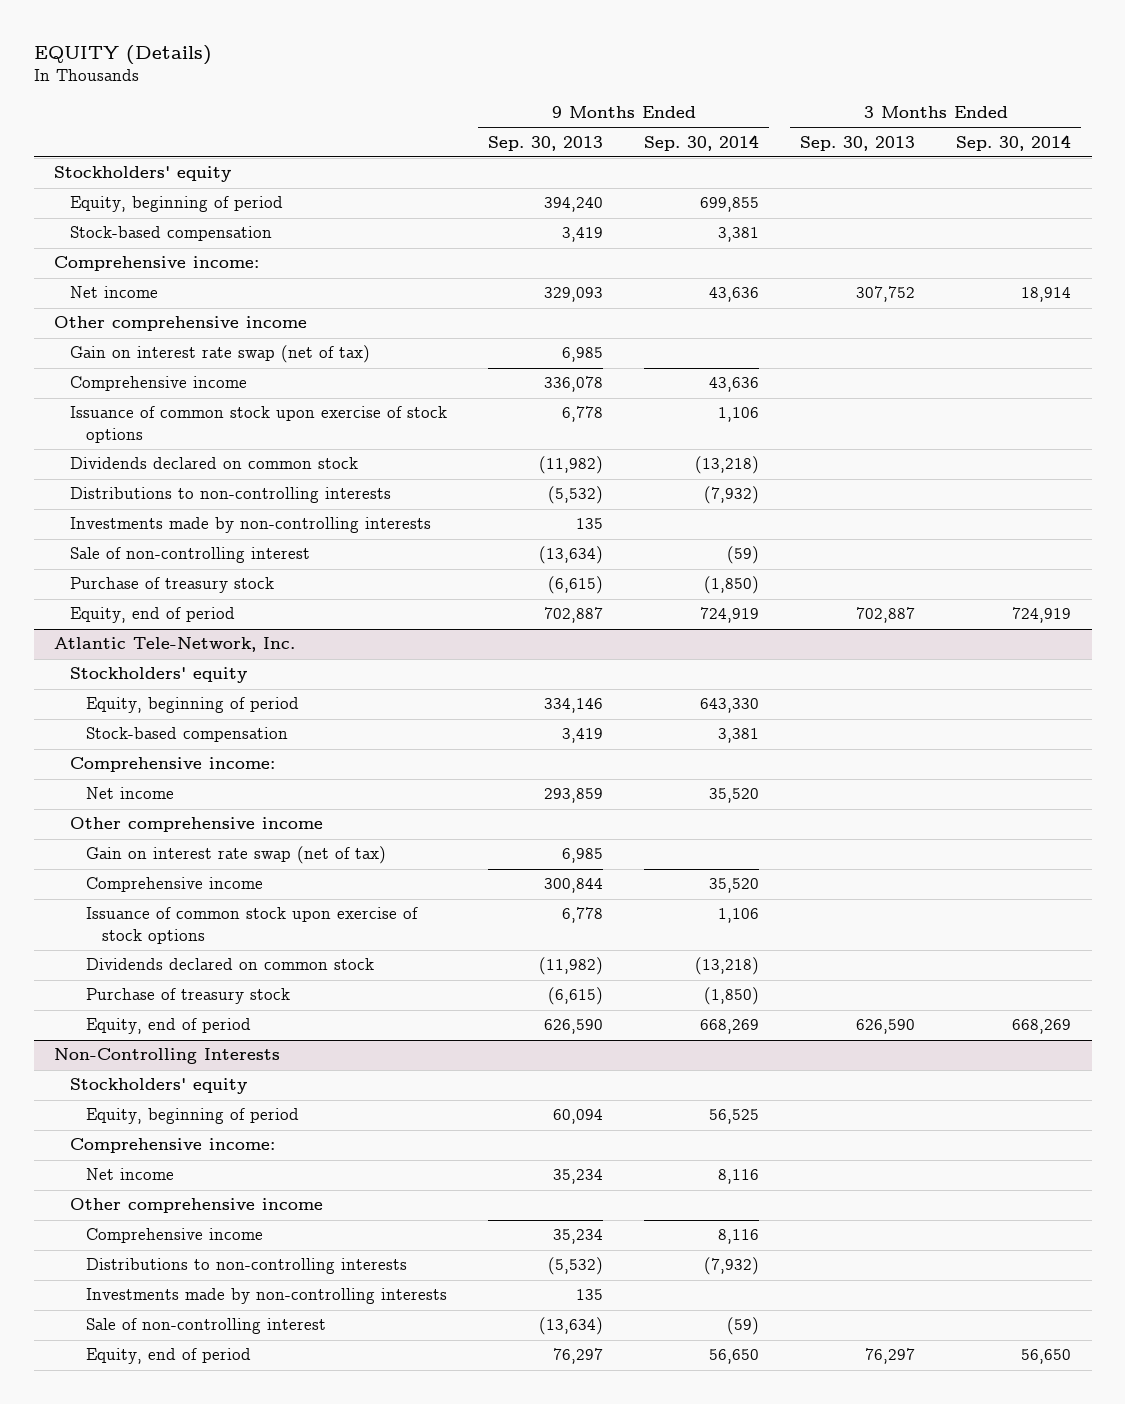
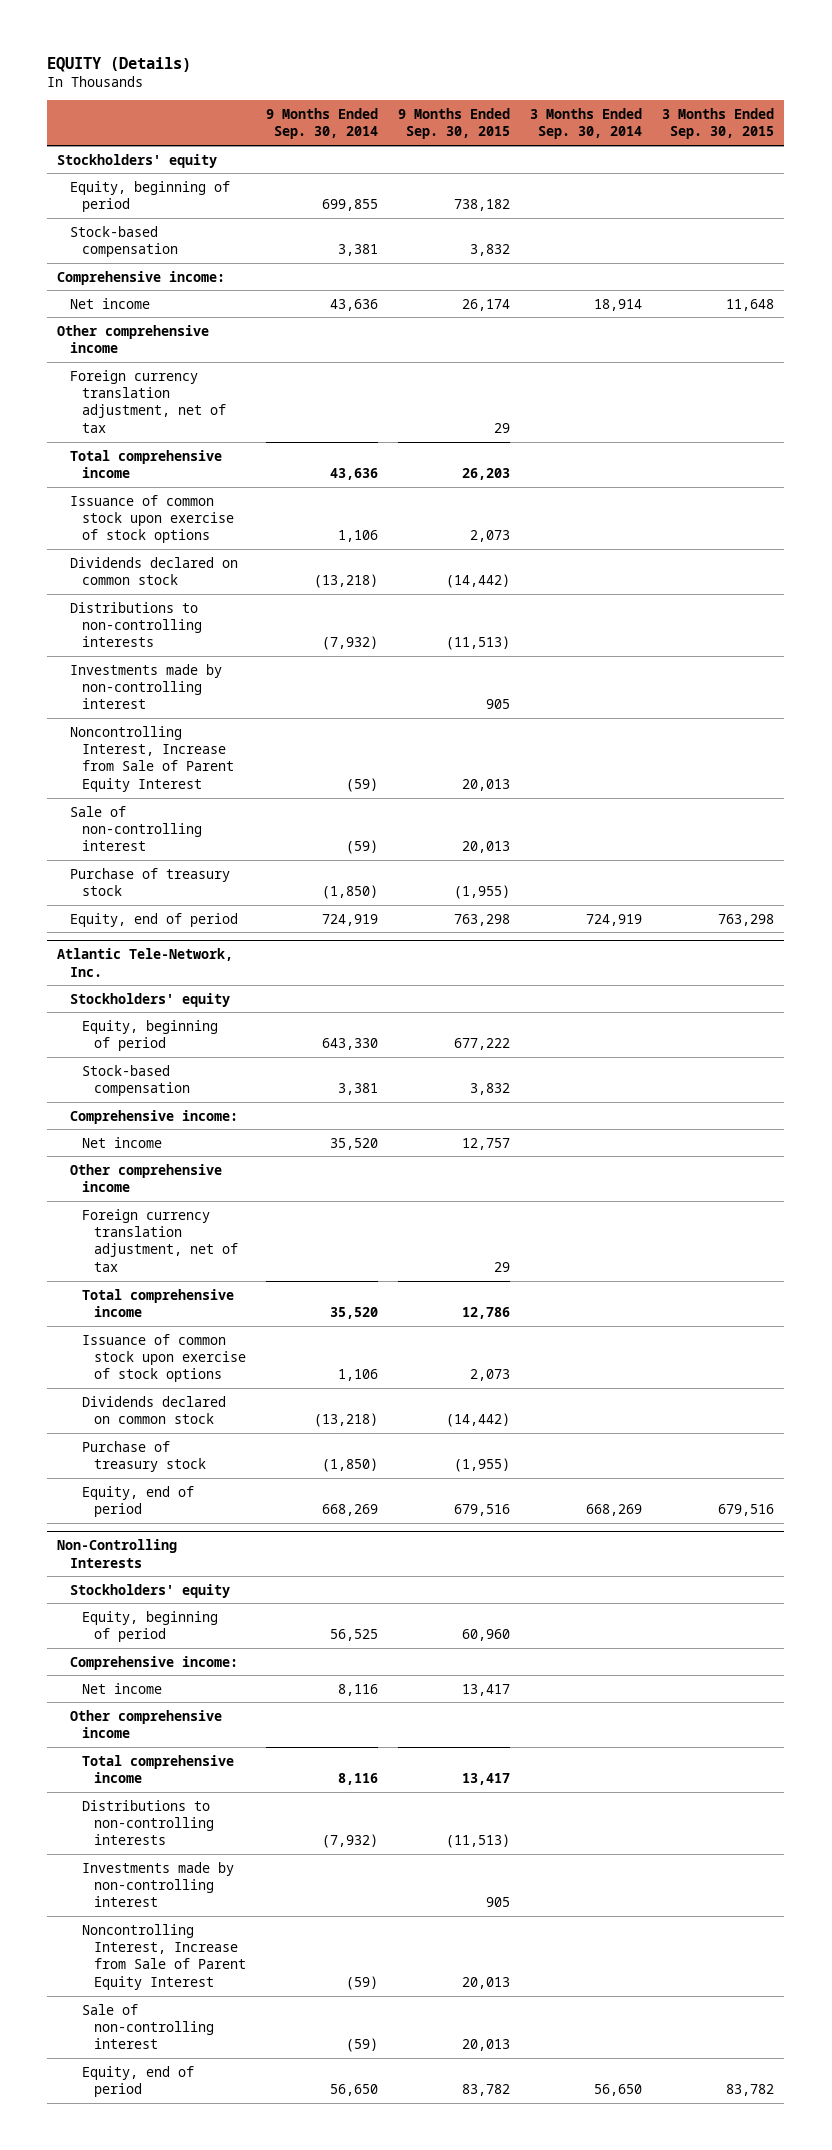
[488,135,604,151] Sep. 30, 2013 -> none
[800,135,916,151] Sep. 30, 2013 -> none
none -> [398,107,511,140] 9 Months Ended Sep. 30, 2015
none -> [662,107,775,140] 3 Months Ended Sep. 30, 2015
[70,345,371,364] Gain on interest rate swap (net of tax) -> none
none -> [69,369,227,433] Foreign currency translation adjustment, net of tax
[70,376,248,392] Comprehensive income -> [69,449,222,478] Total comprehensive income
[70,517,432,534] Investments made by non-controlling interests -> [69,663,222,710] Investments made by non-controlling interest
none -> [69,725,235,792] Noncontrolling Interest, Increase from Sale of Parent Equity Interest
[86,846,387,865] Gain on interest rate swap (net of tax) -> none
none -> [82,1208,239,1272] Foreign currency translation adjustment, net of tax
[86,877,264,893] Comprehensive income -> [82,1288,235,1317] Total comprehensive income
[86,1228,264,1244] Comprehensive income -> [82,1754,235,1783] Total comprehensive income
[86,1288,448,1305] Investments made by non-controlling interests -> [82,1861,235,1908] Investments made by non-controlling interest
none -> [82,1923,247,1990] Noncontrolling Interest, Increase from Sale of Parent Equity Interest

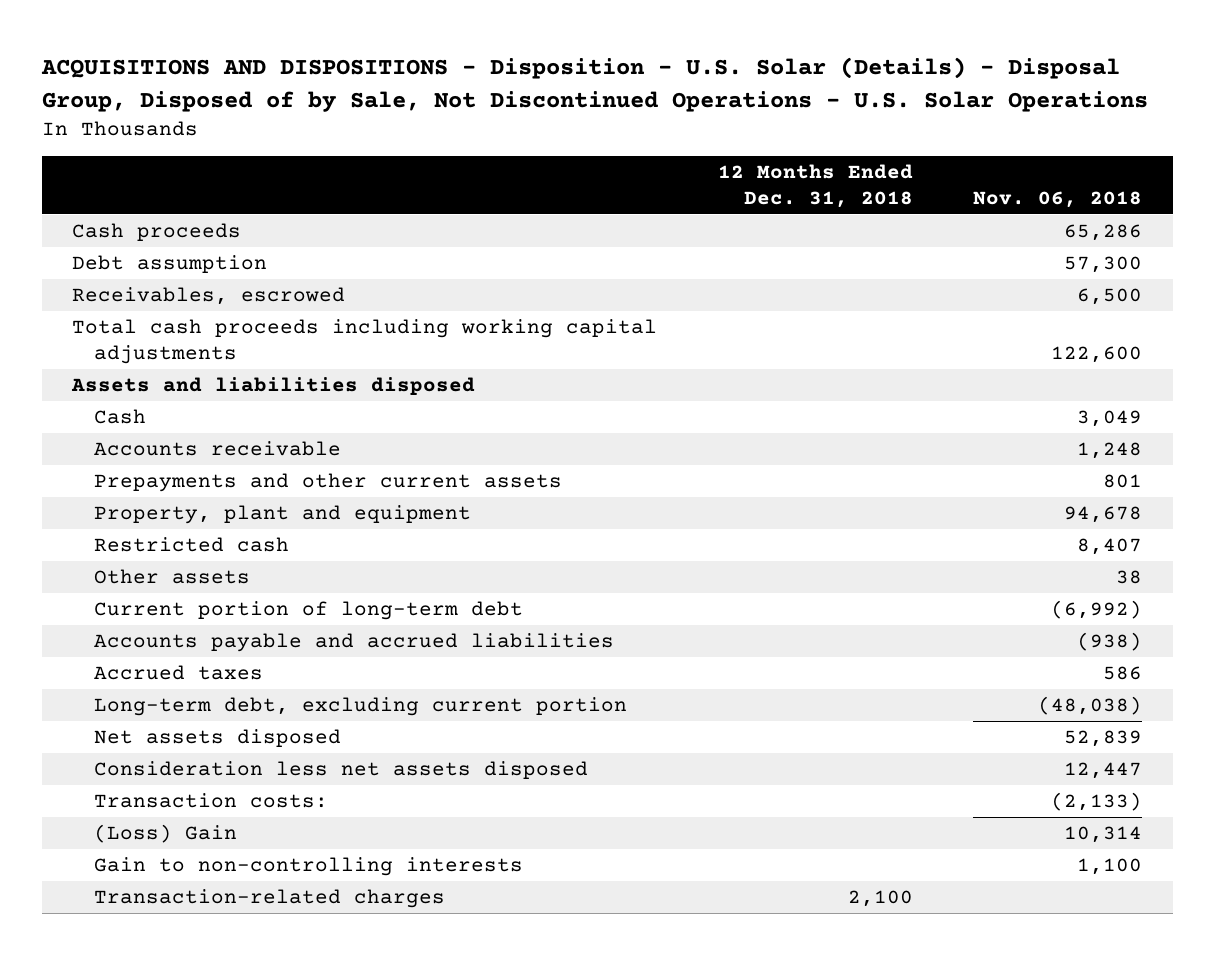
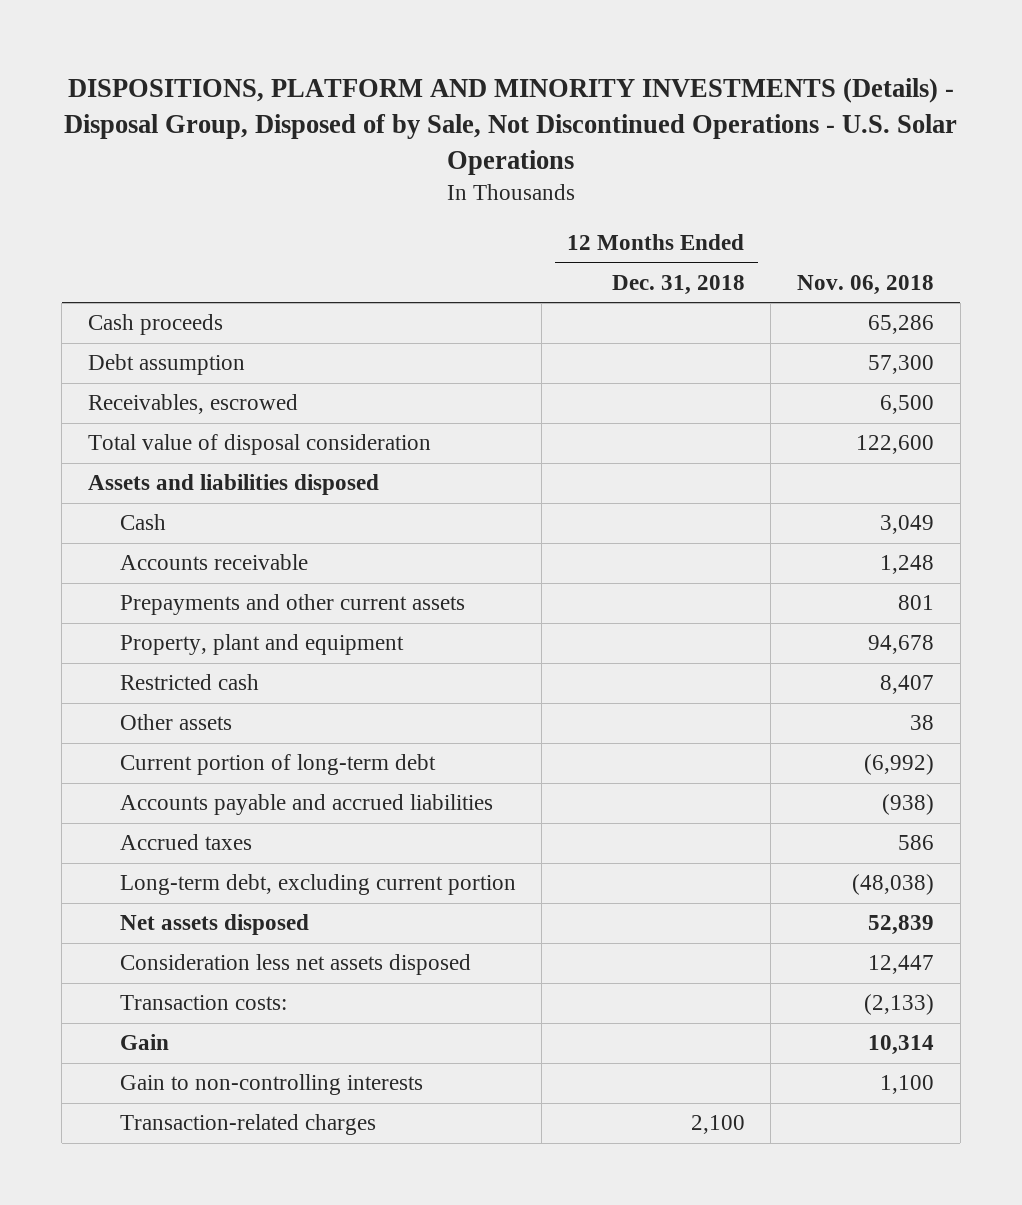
[41,57,1149,112] ACQUISITIONS AND DISPOSITIONS - Disposition - U.S. Solar (Details) - Disposal Group, Disposed of by Sale, Not Discontinued Operations - U.S. Solar Operations -> [63,78,957,175] DISPOSITIONS, PLATFORM AND MINORITY INVESTMENTS (Details) - Disposal Group, Disposed of by Sale, Not Discontinued Operations - U.S. Solar Operations
[72,319,658,365] Total cash proceeds including working capital adjustments -> [87,434,431,456] Total value of disposal consideration
[93,824,237,844] (Loss) Gain -> [119,1034,169,1051] Gain

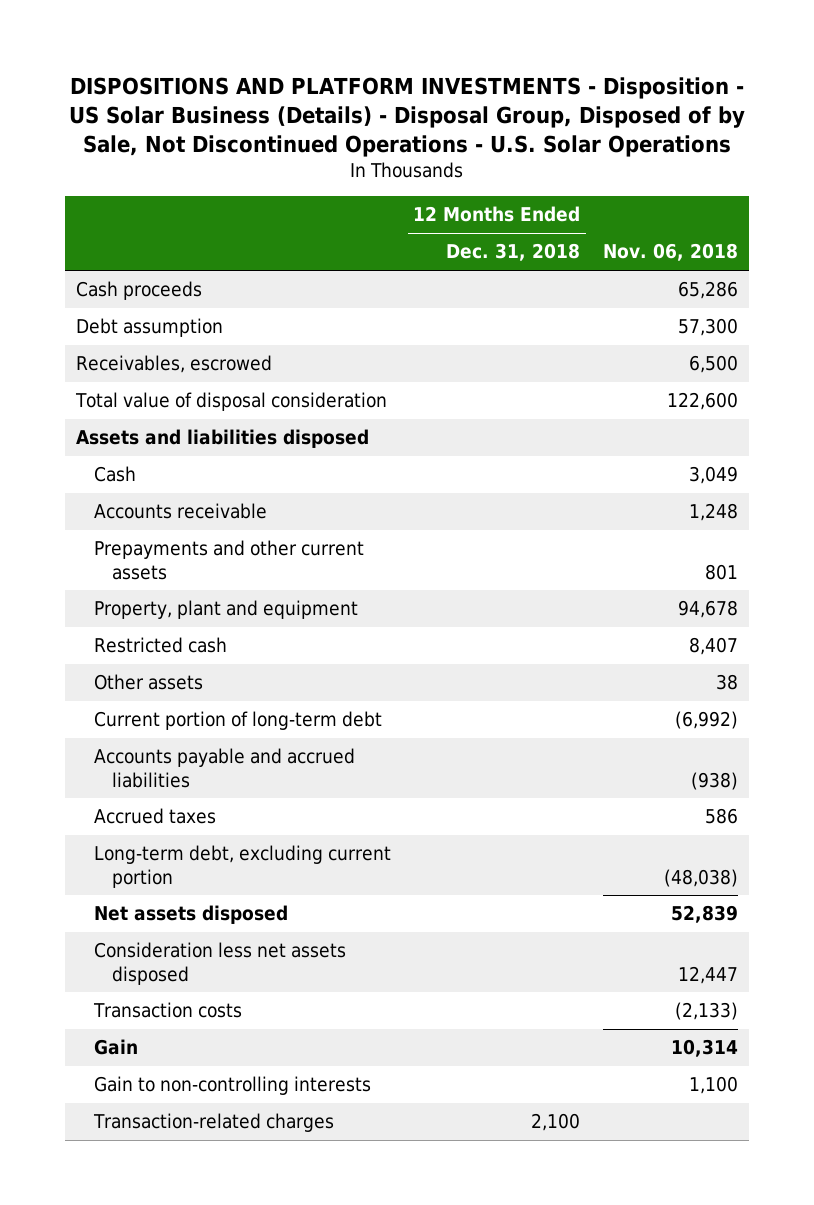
[63,78,957,175] DISPOSITIONS, PLATFORM AND MINORITY INVESTMENTS (Details) - Disposal Group, Disposed of by Sale, Not Discontinued Operations - U.S. Solar Operations -> [68,76,745,158] DISPOSITIONS AND PLATFORM INVESTMENTS - Disposition - US Solar Business (Details) - Disposal Group, Disposed of by Sale, Not Discontinued Operations - U.S. Solar Operations
[119,995,287,1011] Transaction costs: -> [93,1002,243,1019] Transaction costs

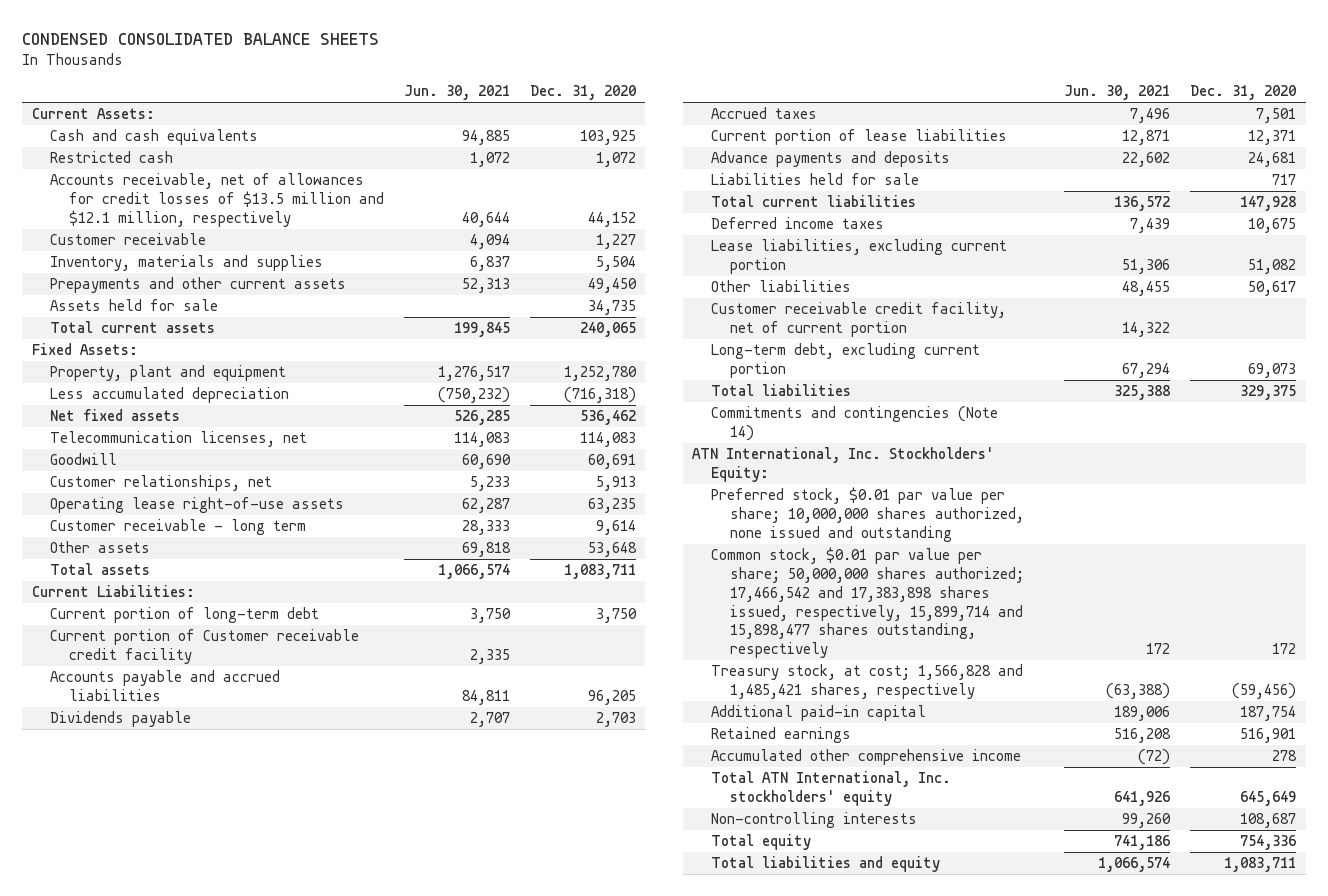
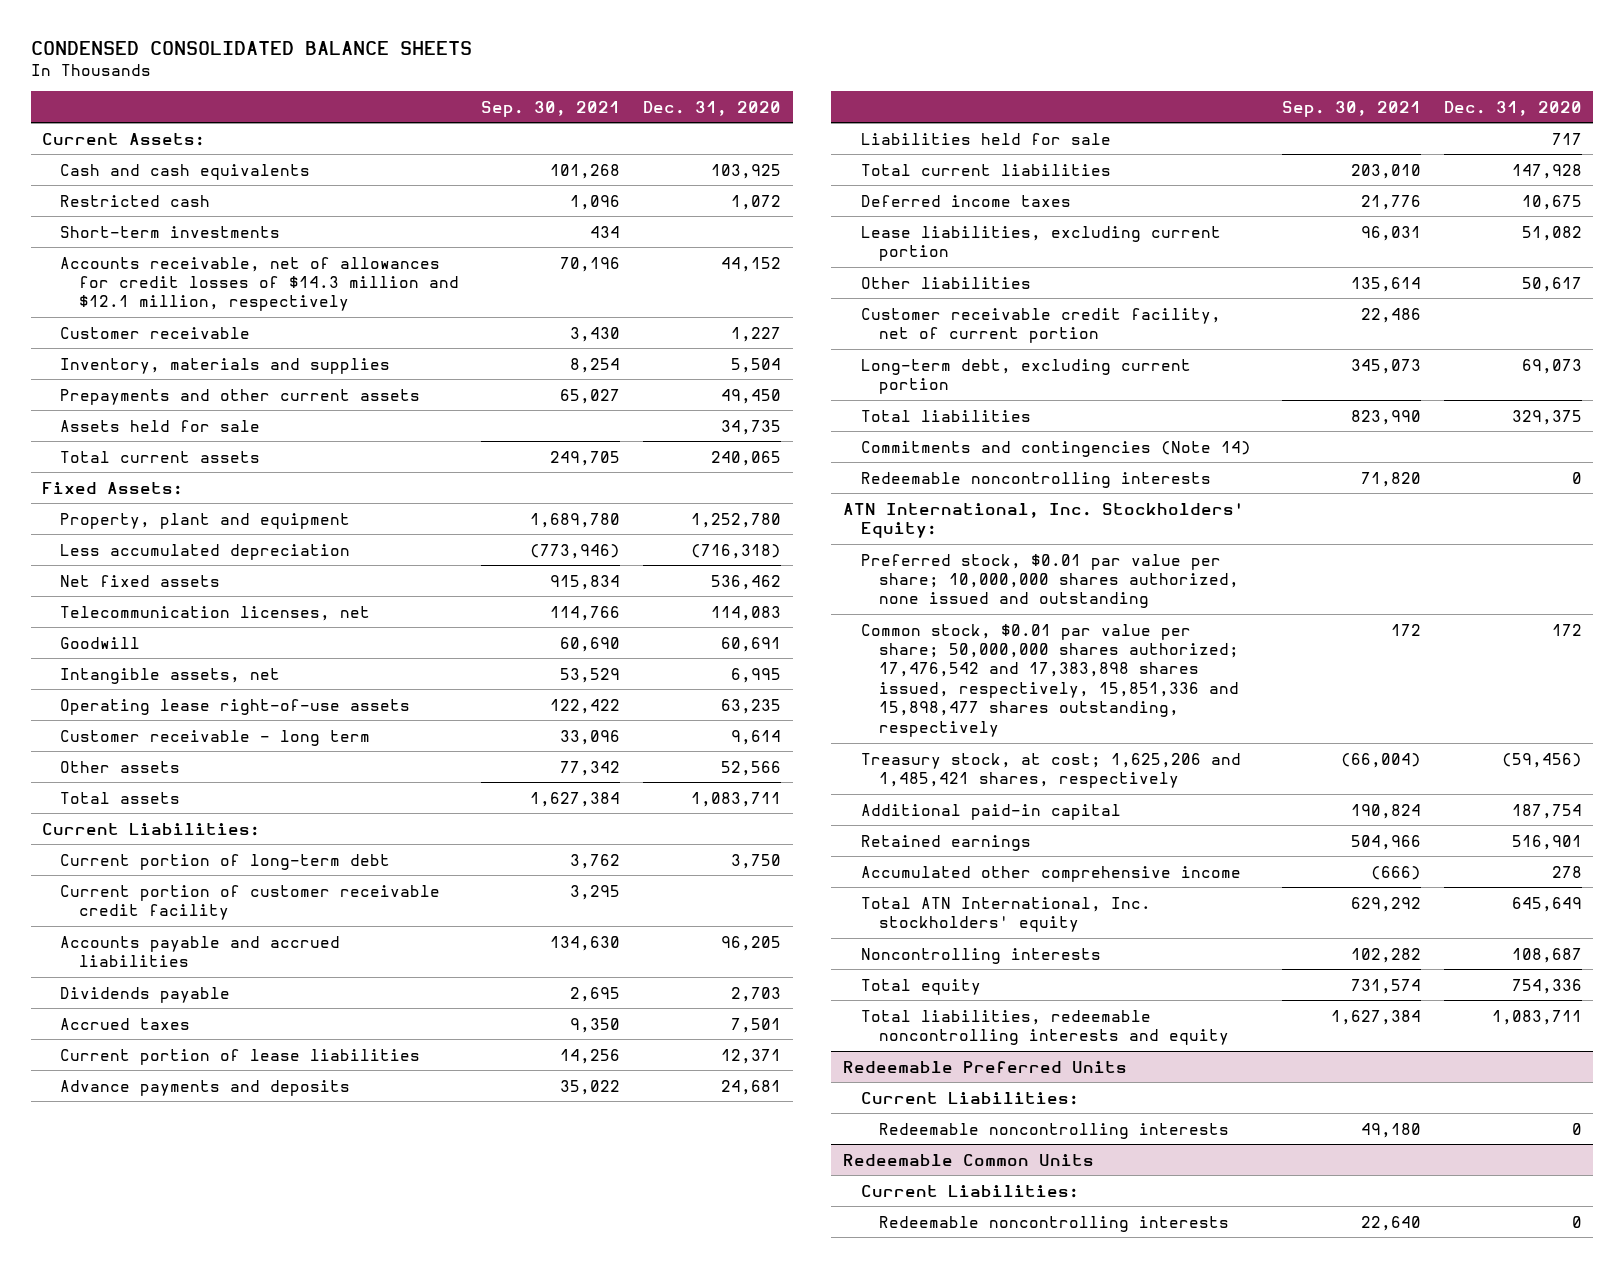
[403,85,510,101] Jun. 30, 2021 -> none
none -> [481,100,621,117] Sep. 30, 2021
none -> [60,225,281,238] Short-term investments
[50,173,384,227] Accounts receivable, net of allowances for credit losses of $13.5 million and $12.1 million, respectively -> [60,256,459,312] Accounts receivable, net of allowances for credit losses of $14.3 million and $12.1 million, respectively
[50,475,273,492] Customer relationships, net -> none
none -> [60,667,281,684] Intangible assets, net
[587,542,637,558] 53,648 -> [721,760,782,776] 52,566
[50,629,360,665] Current portion of Customer receivable credit facility -> [60,884,441,921] Current portion of customer receivable credit facility
none -> [860,471,1211,488] Redeemable noncontrolling interests
[711,547,1024,659] Common stock, $0.01 par value per share; 50,000,000 shares authorized; 17,466,542 and 17,383,898 shares issued, respectively, 15,899,714 and 15,898,477 shares outstanding, respectively -> [860,623,1240,737] Common stock, $0.01 par value per share; 50,000,000 shares authorized; 17,476,542 and 17,383,898 shares issued, respectively, 15,851,336 and 15,898,477 shares outstanding, respectively
[711,664,1024,700] Treasury stock, at cost; 1,566,828 and 1,485,421 shares, respectively -> [860,752,1241,789] Treasury stock, at cost; 1,625,206 and 1,485,421 shares, respectively
[711,812,918,829] Non-controlling interests -> [860,947,1101,964] Noncontrolling interests
[711,856,941,873] Total liabilities and equity -> [860,1009,1230,1046] Total liabilities, redeemable noncontrolling interests and equity
none -> [842,1060,1127,1073] Redeemable Preferred Units
none -> [860,1091,1079,1105] Current Liabilities:
none -> [879,1122,1230,1139] Redeemable noncontrolling interests
none -> [842,1153,1094,1166] Redeemable Common Units
none -> [860,1184,1079,1198] Current Liabilities:
none -> [879,1215,1230,1232] Redeemable noncontrolling interests

